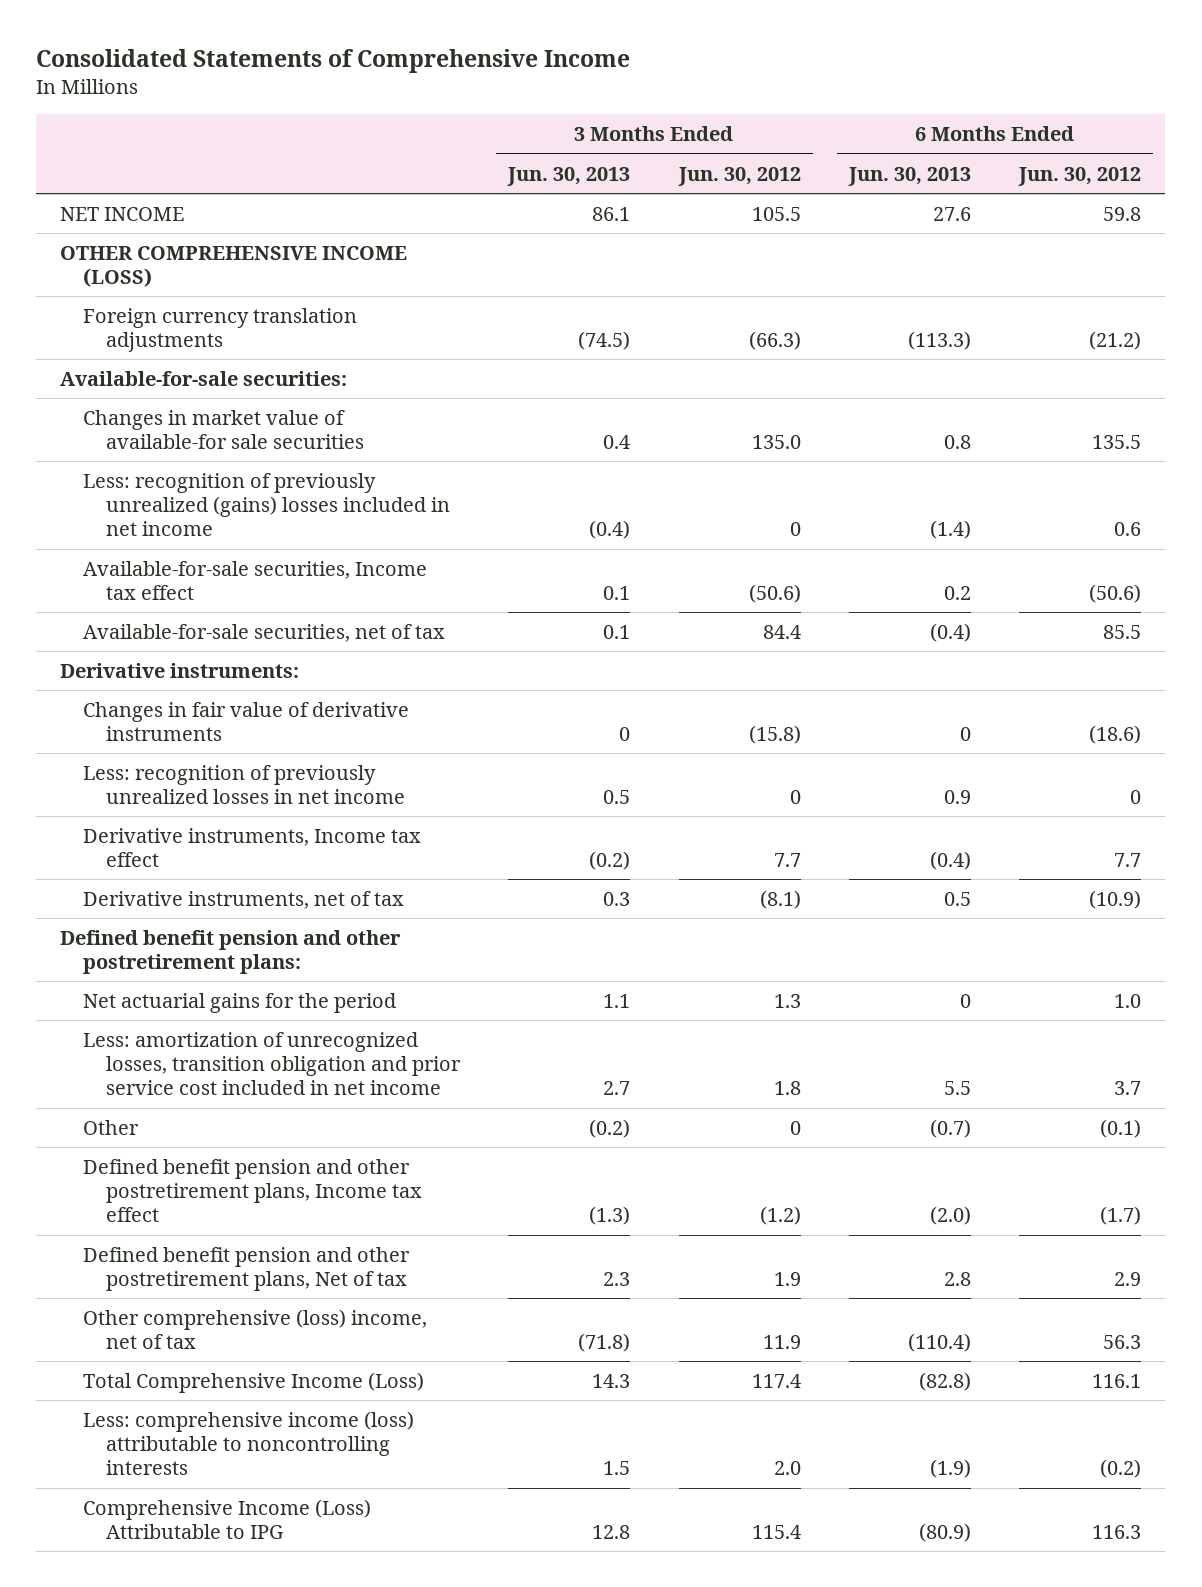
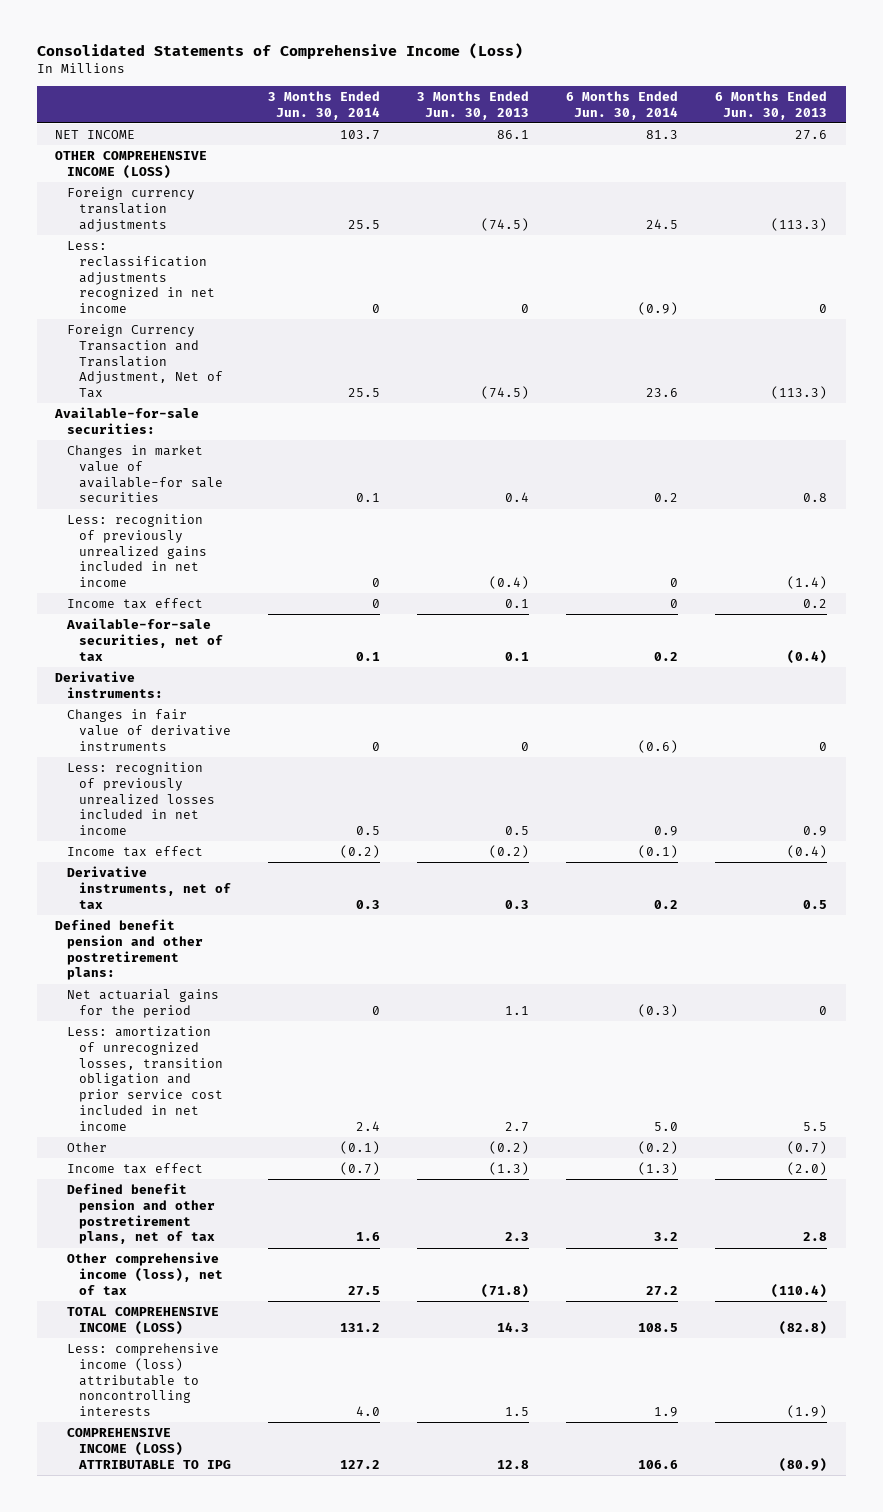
[36,49,631,74] Consolidated Statements of Comprehensive Income -> [36,43,523,60] Consolidated Statements of Comprehensive Income (Loss)
[677,166,801,186] Jun. 30, 2012 -> none
[1018,166,1142,186] Jun. 30, 2012 -> none
none -> [267,90,380,120] 3 Months Ended Jun. 30, 2014
none -> [566,90,679,120] 6 Months Ended Jun. 30, 2014
none -> [67,241,215,314] Less: reclassification adjustments recognized in net income
none -> [67,324,223,399] Foreign Currency Transaction and Translation Adjustment, Net of Tax
[83,472,450,537] Less: recognition of previously unrealized (gains) losses included in net income -> [67,514,207,588] Less: recognition of previously unrealized gains included in net income
[83,560,428,600] Available-for-sale securities, Income tax effect -> [67,598,204,610] Income tax effect
[83,764,405,804] Less: recognition of previously unrealized losses in net income -> [67,762,215,836] Less: recognition of previously unrealized losses included in net income
[83,827,422,867] Derivative instruments, Income tax effect -> [67,846,204,858] Income tax effect
[83,1158,422,1223] Defined benefit pension and other postretirement plans, Income tax effect -> [67,1163,204,1175] Income tax effect
[83,1246,411,1291] Defined benefit pension and other postretirement plans, Net of tax -> [67,1183,215,1245] Defined benefit pension and other postretirement plans, net of tax
[83,1308,428,1349] Other comprehensive (loss) income, net of tax -> [67,1252,223,1295] Other comprehensive income (loss), net of tax
[83,1371,425,1393] Total Comprehensive Income (Loss) -> [67,1307,220,1335] TOTAL COMPREHENSIVE INCOME (LOSS)
[83,1498,372,1539] Comprehensive Income (Loss) Attributable to IPG -> [67,1428,231,1469] COMPREHENSIVE INCOME (LOSS) ATTRIBUTABLE TO IPG

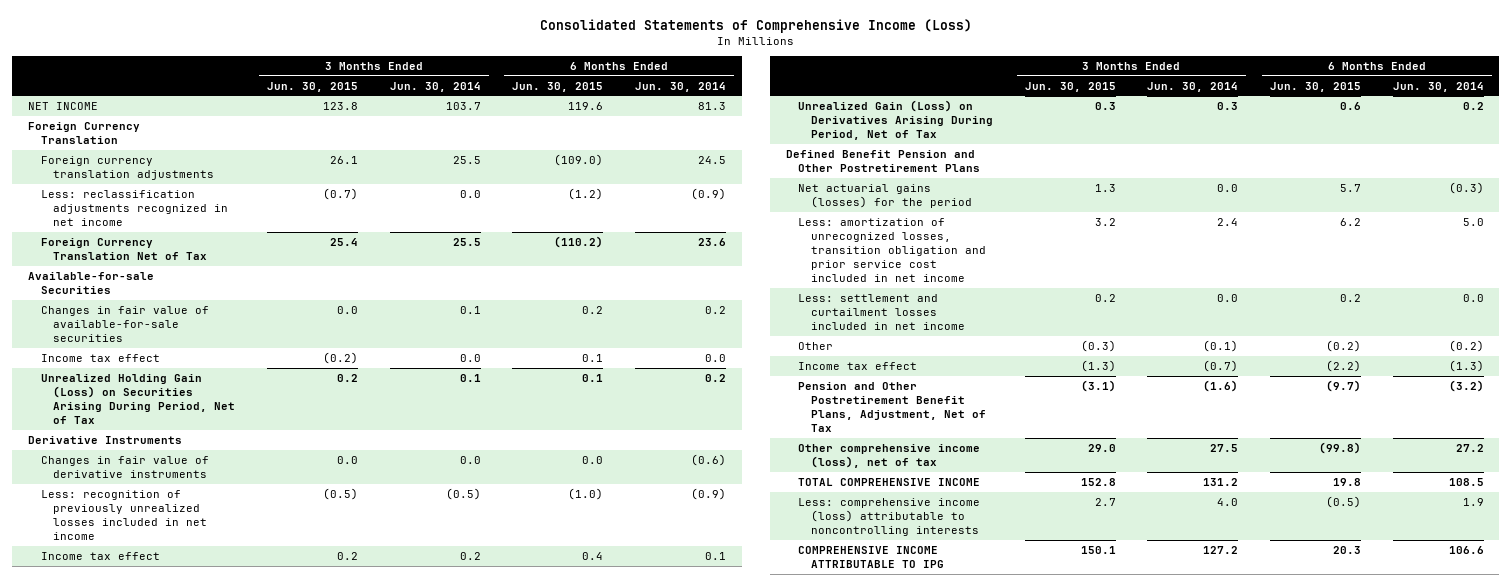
[416,90,529,120] 3 Months Ended Jun. 30, 2013 -> none
[715,90,828,120] 6 Months Ended Jun. 30, 2013 -> none
none -> [267,81,359,92] Jun. 30, 2015
none -> [512,81,604,92] Jun. 30, 2015
[55,151,208,179] OTHER COMPREHENSIVE INCOME (LOSS) -> none
none -> [28,121,141,144] Foreign Currency Translation
[67,514,207,588] Less: recognition of previously unrealized gains included in net income -> none
[66,618,223,661] Available-for-sale securities, net of tax -> none
[371,304,380,314] 0 -> [459,189,481,198] 0.0
[67,324,223,399] Foreign Currency Transaction and Translation Adjustment, Net of Tax -> [40,237,208,260] Foreign Currency Translation Net of Tax
[54,407,200,434] Available-for-sale securities: -> [28,271,155,294] Available-for-sale Securities
[67,445,223,503] Changes in market value of available-for sale securities -> [40,305,209,342] Changes in fair value of available-for-sale securities
[371,599,380,609] 0 -> [459,353,481,362] 0.0
[670,599,679,609] 0 -> [705,353,727,362] 0.0
none -> [40,373,236,424] Unrealized Holding Gain (Loss) on Securities Arising During Period, Net of Tax
[55,671,164,698] Derivative instruments: -> [28,435,183,444] Derivative Instruments
[371,741,380,751] 0 -> [459,455,481,464] 0.0
[355,826,380,836] 0.5 -> [445,487,481,500] (0.5)
[654,826,679,837] 0.9 -> [691,487,727,500] (0.9)
[339,845,380,859] (0.2) -> [459,551,481,560] 0.2
[638,845,679,859] (0.1) -> [705,551,727,560] 0.1
[67,866,231,909] Derivative instruments, net of tax -> [798,99,993,140] Unrealized Gain (Loss) on Derivatives Arising During Period, Net of Tax
[55,919,204,981] Defined benefit pension and other postretirement plans: -> [785,149,981,172] Defined Benefit Pension and Other Postretirement Plans
[67,989,220,1018] Net actuarial gains for the period -> [798,183,972,208] Net actuarial gains (losses) for the period
[371,1005,380,1015] 0 -> [1217,183,1239,192] 0.0
none -> [798,293,965,330] Less: settlement and curtailment losses included in net income
[67,1183,215,1245] Defined benefit pension and other postretirement plans, net of tax -> [798,381,986,432] Pension and Other Postretirement Benefit Plans, Adjustment, Net of Tax
[355,1232,380,1242] 1.6 -> [1203,379,1239,392] (1.6)
[654,1232,679,1242] 3.2 -> [1448,379,1484,392] (3.2)
[67,1307,220,1335] TOTAL COMPREHENSIVE INCOME (LOSS) -> [798,477,981,486] TOTAL COMPREHENSIVE INCOME
[67,1428,231,1469] COMPREHENSIVE INCOME (LOSS) ATTRIBUTABLE TO IPG -> [798,545,944,568] COMPREHENSIVE INCOME ATTRIBUTABLE TO IPG

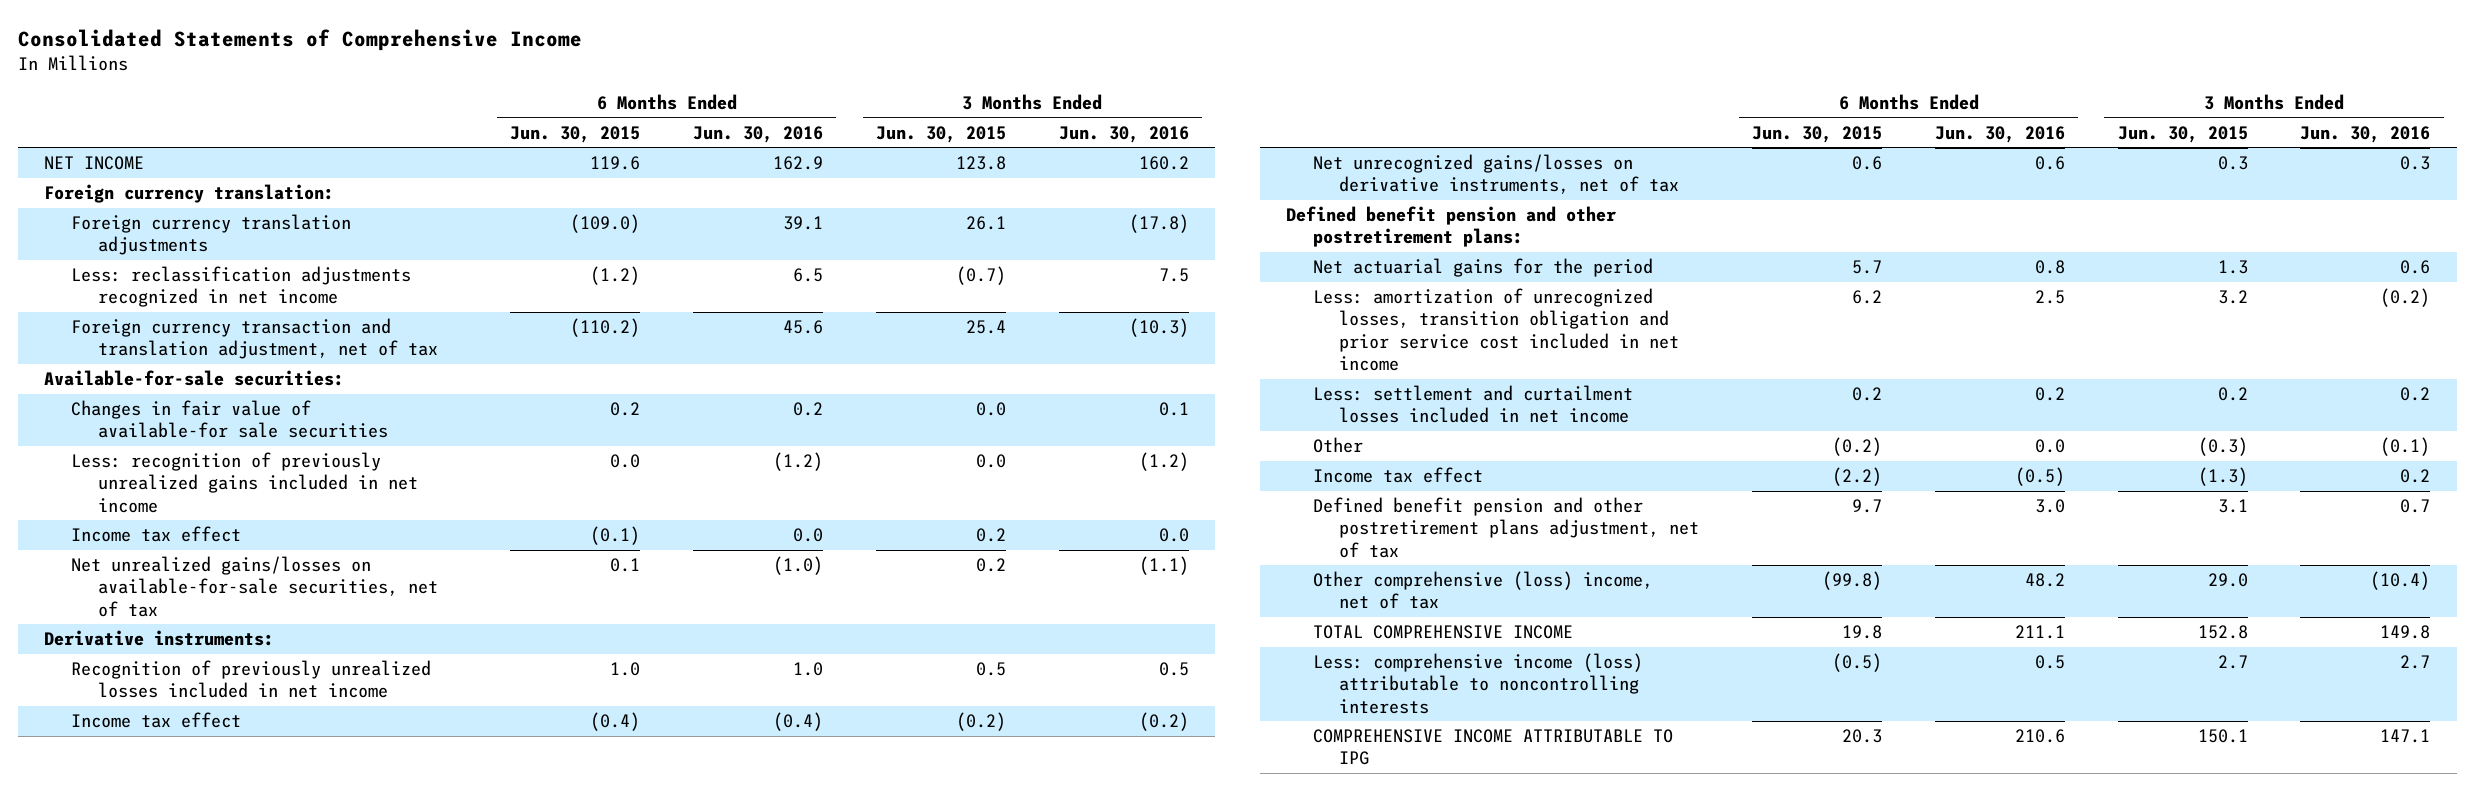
[539,18,972,33] Consolidated Statements of Comprehensive Income (Loss) -> [17,28,582,51] Consolidated Statements of Comprehensive Income
[389,81,481,92] Jun. 30, 2014 -> none
[635,81,727,92] Jun. 30, 2014 -> none
none -> [693,125,824,143] Jun. 30, 2016
none -> [1058,125,1189,143] Jun. 30, 2016
[28,121,141,144] Foreign Currency Translation -> [44,184,335,204] Foreign currency translation:
[40,455,209,478] Changes in fair value of derivative instruments -> none
[40,237,208,260] Foreign Currency Translation Net of Tax -> [71,318,438,360] Foreign currency transaction and translation adjustment, net of tax
[28,271,155,294] Available-for-sale Securities -> [44,370,345,387] Available-for-sale securities:
[40,305,209,342] Changes in fair value of available-for-sale securities -> [71,400,388,439] Changes in fair value of available-for sale securities
none -> [71,452,418,513] Less: recognition of previously unrealized gains included in net income
[323,351,359,364] (0.2) -> [975,528,1006,543] 0.2
[582,353,604,362] 0.1 -> [590,526,641,546] (0.1)
[40,373,236,424] Unrealized Holding Gain (Loss) on Securities Arising During Period, Net of Tax -> [71,556,438,617] Net unrealized gains/losses on available-for-sale securities, net of tax
[28,435,183,444] Derivative Instruments -> [44,630,275,647] Derivative instruments:
[40,489,208,540] Less: recognition of previously unrealized losses included in net income -> [71,660,432,699] Recognition of previously unrealized losses included in net income
[323,487,359,500] (0.5) -> [975,662,1006,677] 0.5
[568,487,604,500] (1.0) -> [610,662,641,677] 1.0
[337,551,359,560] 0.2 -> [955,712,1006,732] (0.2)
[582,551,604,560] 0.4 -> [590,712,641,732] (0.4)
[798,99,993,140] Unrealized Gain (Loss) on Derivatives Arising During Period, Net of Tax -> [1312,154,1680,195] Net unrecognized gains/losses on derivative instruments, net of tax
[785,149,981,172] Defined Benefit Pension and Other Postretirement Plans -> [1286,206,1617,248] Defined benefit pension and other postretirement plans:
[798,183,972,208] Net actuarial gains (losses) for the period -> [1312,258,1653,278] Net actuarial gains for the period
[798,381,986,432] Pension and Other Postretirement Benefit Plans, Adjustment, Net of Tax -> [1312,497,1700,558] Defined benefit pension and other postretirement plans adjustment, net of tax
[1080,379,1116,392] (3.1) -> [2217,499,2248,514] 3.1
[1325,379,1361,392] (9.7) -> [1852,499,1883,514] 9.7
[798,443,981,468] Other comprehensive income (loss), net of tax -> [1312,571,1653,610] Other comprehensive (loss) income, net of tax

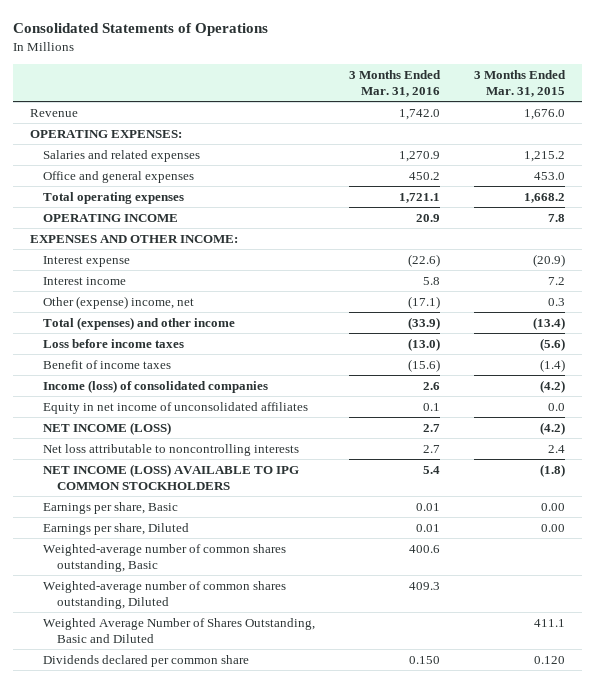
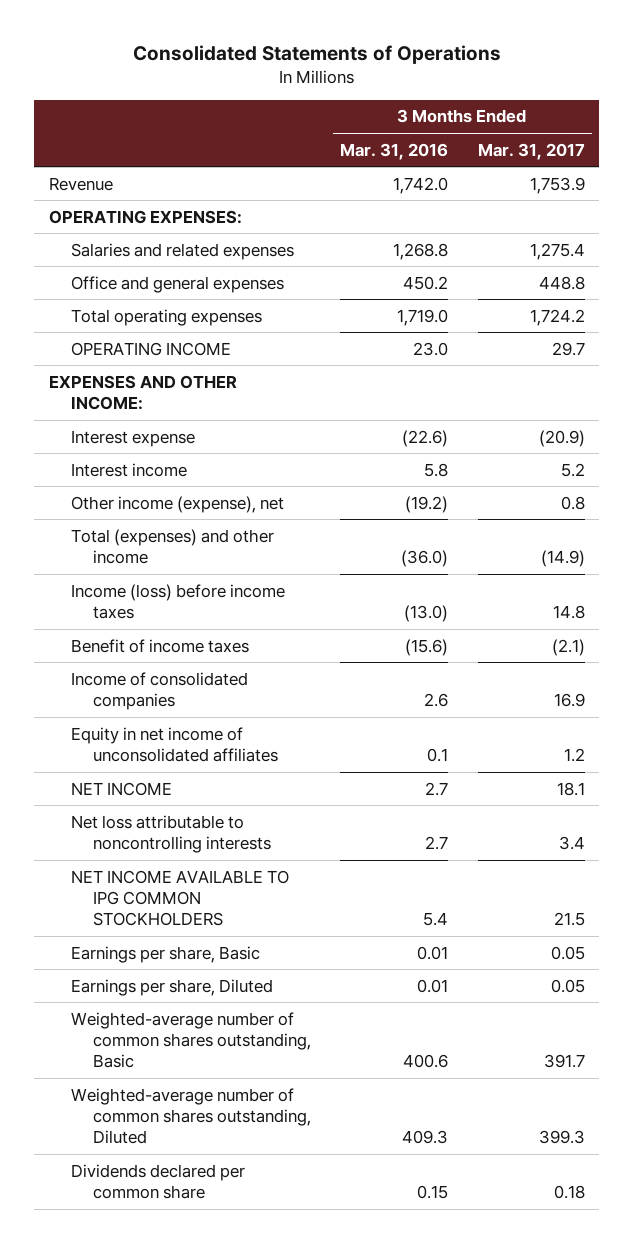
[473,69,566,98] 3 Months Ended Mar. 31, 2015 -> none
none -> [477,142,585,160] Mar. 31, 2017
[398,150,440,162] 1,270.9 -> [393,242,449,260] 1,268.8
[398,192,440,203] 1,721.1 -> [397,308,449,326] 1,719.0
[415,213,440,222] 20.9 -> [413,341,449,356] 23.0
[43,295,195,309] Other (expense) income, net -> [70,495,284,513] Other income (expense), net
[407,295,440,309] (17.1) -> [405,495,449,513] (19.2)
[407,316,440,330] (33.9) -> [401,549,449,567] (36.0)
[43,338,185,348] Loss before income taxes -> [70,583,285,619] Income (loss) before income taxes
[43,379,269,393] Income (loss) of consolidated companies -> [70,671,248,710] Income of consolidated companies
[43,421,172,435] NET INCOME (LOSS) -> [70,781,172,796] NET INCOME
[43,463,300,491] NET INCOME (LOSS) AVAILABLE TO IPG COMMON STOCKHOLDERS -> [70,869,289,927] NET INCOME AVAILABLE TO IPG COMMON STOCKHOLDERS
[43,617,316,644] Weighted Average Number of Shares Outstanding, Basic and Diluted -> none
[408,655,440,664] 0.150 -> [417,1184,449,1199] 0.15

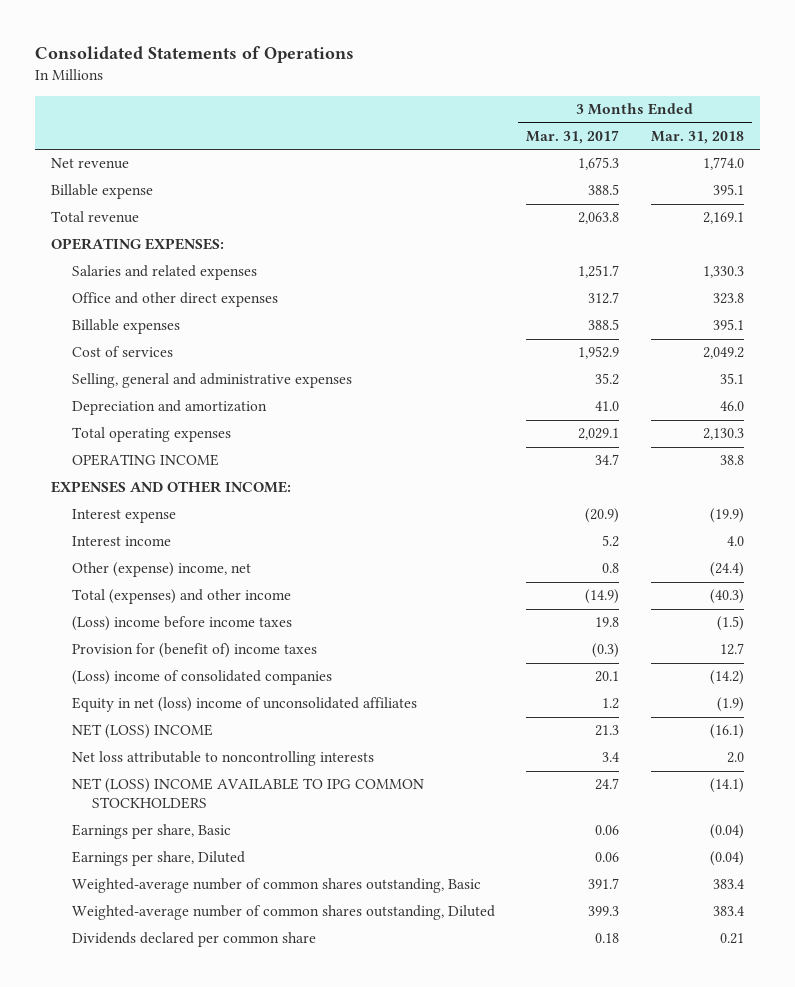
[340,142,449,160] Mar. 31, 2016 -> none
none -> [651,130,745,144] Mar. 31, 2018
none -> [50,158,129,170] Net revenue
none -> [50,184,153,200] Billable expense
[48,176,113,191] Revenue -> [50,211,139,224] Total revenue
[529,176,585,194] 1,753.9 -> [578,212,620,225] 2,063.8
[529,242,585,260] 1,275.4 -> [578,265,620,279] 1,251.7
[70,275,284,293] Office and general expenses -> [71,292,278,308] Office and other direct expenses
[538,275,585,290] 448.8 -> [588,292,620,305] 312.7
none -> [71,319,180,335] Billable expenses
none -> [71,346,173,358] Cost of services
none -> [71,373,352,389] Selling, general and administrative expenses
none -> [71,400,267,416] Depreciation and amortization
[529,308,585,326] 1,724.2 -> [578,428,620,441] 2,029.1
[551,341,585,356] 29.7 -> [595,454,620,466] 34.7
[70,495,284,513] Other income (expense), net -> [71,562,251,578] Other (expense) income, net
[70,583,285,619] Income (loss) before income taxes -> [71,616,292,632] (Loss) income before income taxes
[552,604,585,619] 14.8 -> [595,617,620,628] 19.8
[70,638,249,653] Benefit of income taxes -> [71,643,317,659] Provision for (benefit of) income taxes
[551,638,585,656] (2.1) -> [592,643,620,659] (0.3)
[70,671,248,710] Income of consolidated companies -> [71,670,332,686] (Loss) income of consolidated companies
[553,692,585,707] 16.9 -> [595,671,620,683] 20.1
[70,726,278,762] Equity in net income of unconsolidated affiliates -> [71,697,417,713] Equity in net (loss) income of unconsolidated affiliates
[70,781,172,796] NET INCOME -> [71,724,213,740] NET (LOSS) INCOME
[556,781,585,796] 18.1 -> [595,725,620,737] 21.3
[70,869,289,927] NET INCOME AVAILABLE TO IPG COMMON STOCKHOLDERS -> [71,778,424,810] NET (LOSS) INCOME AVAILABLE TO IPG COMMON STOCKHOLDERS
[553,912,585,927] 21.5 -> [595,778,620,791] 24.7
[550,945,585,960] 0.05 -> [595,825,620,836] 0.06
[550,978,585,993] 0.05 -> [595,852,620,863] 0.06

